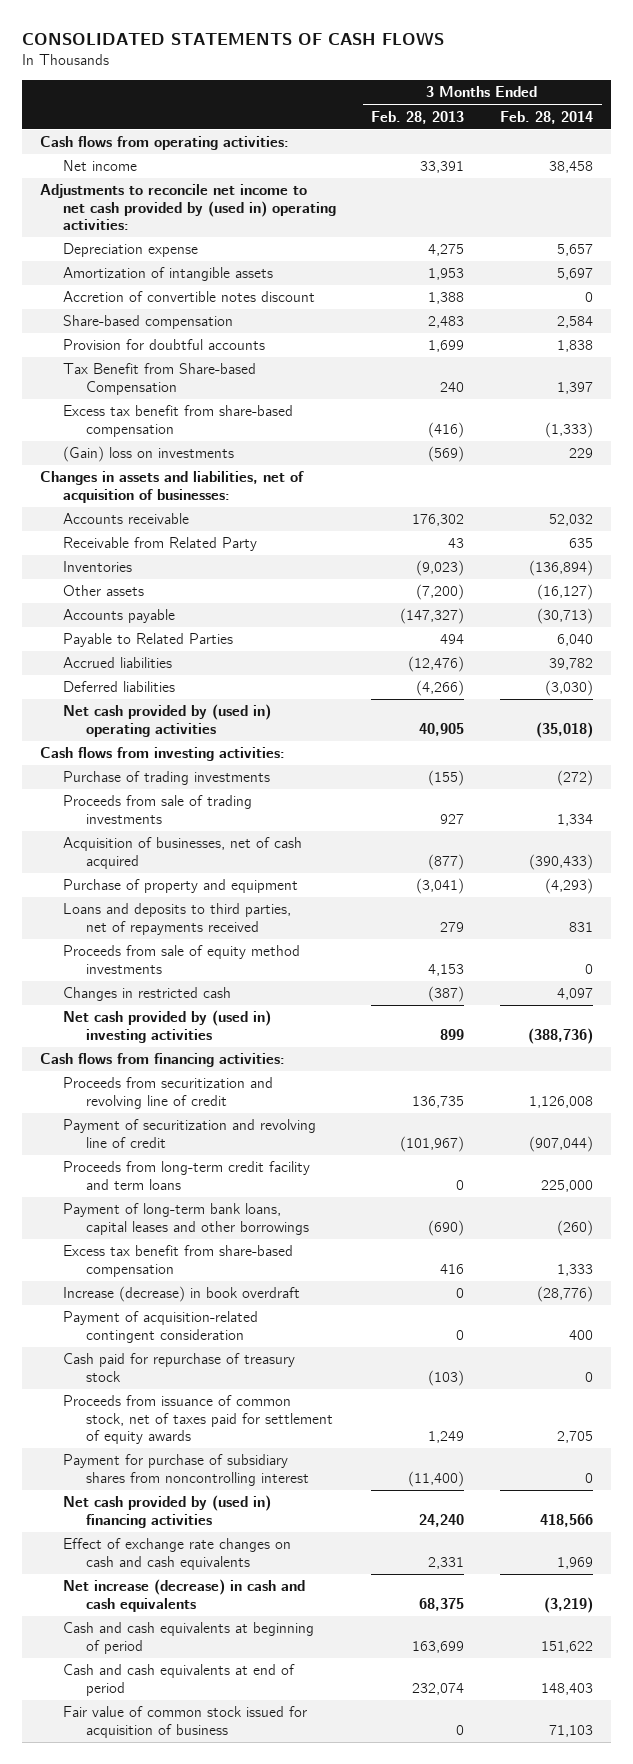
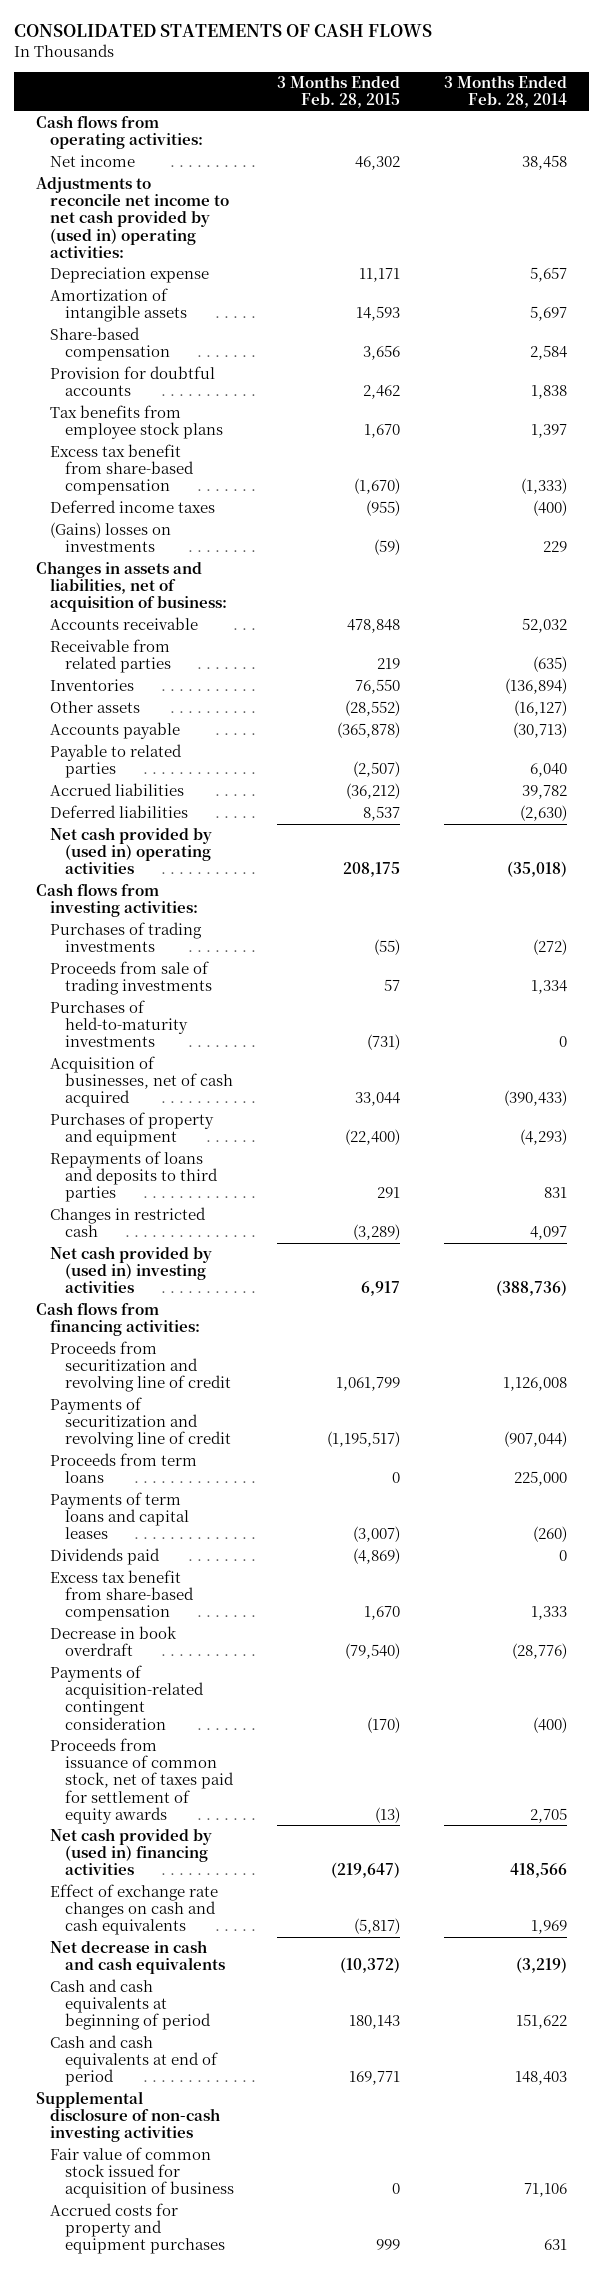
[371,110,465,124] Feb. 28, 2013 -> none
none -> [277,75,401,109] 3 Months Ended Feb. 28, 2015
[62,291,315,303] Accretion of convertible notes discount -> none
[62,363,256,395] Tax Benefit from Share-based Compensation -> [50,405,223,440] Tax benefits from employee stock plans
none -> [50,500,216,514] Deferred income taxes
[62,446,234,463] (Gain) loss on investments -> [50,522,172,553] (Gains) losses on investments
[40,471,305,503] Changes in assets and liabilities, net of acquisition of businesses: -> [35,561,228,613] Changes in assets and liabilities, net of acquisition of business:
[62,537,257,552] Receivable from Related Party -> [50,639,171,674] Receivable from related parties
[568,538,593,549] 635 -> [533,656,568,673] (635)
[62,633,233,648] Payable to Related Parties -> [50,744,183,779] Payable to related parties
[544,680,593,697] (3,030) -> [520,805,568,822] (2,630)
[62,771,270,786] Purchase of trading investments -> [50,922,203,953] Purchases of trading investments
none -> [50,1000,188,1048] Purchases of held-to-maturity investments
[62,945,300,974] Proceeds from sale of equity method investments -> none
[62,879,298,894] Purchase of property and equipment -> [50,1112,215,1147] Purchases of property and equipment
[62,903,291,935] Loans and deposits to third parties, net of repayments received -> [50,1151,218,1203] Repayments of loans and deposits to third parties
[62,1119,316,1148] Payment of securitization and revolving line of credit -> [50,1397,231,1449] Payments of securitization and revolving line of credit
[62,1161,310,1190] Proceeds from long-term credit facility and term loans -> [50,1453,198,1484] Proceeds from term loans
[62,1203,309,1235] Payment of long-term bank loans, capital leases and other borrowings -> [50,1492,189,1540] Payments of term loans and capital leases
none -> [50,1548,161,1566] Dividends paid
[62,1353,295,1382] Cash paid for repurchase of treasury stock -> none
[62,1286,300,1303] Increase (decrease) in book overdraft -> [50,1626,178,1657] Decrease in book overdraft
[62,1311,258,1343] Payment of acquisition-related contingent consideration -> [50,1665,204,1730] Payments of acquisition-related contingent consideration
[568,1329,593,1340] 400 -> [533,1716,568,1733] (400)
[62,1454,309,1486] Payment for purchase of subsidiary shares from noncontrolling interest -> none
[62,1579,305,1612] Net increase (decrease) in cash and cash equivalents -> [50,1940,225,1975] Net decrease in cash and cash equivalents
none -> [35,2091,221,2143] Supplemental disclosure of non-cash investing activities
[548,1724,593,1737] 71,103 -> [524,2183,568,2198] 71,106
none -> [50,2203,225,2255] Accrued costs for property and equipment purchases

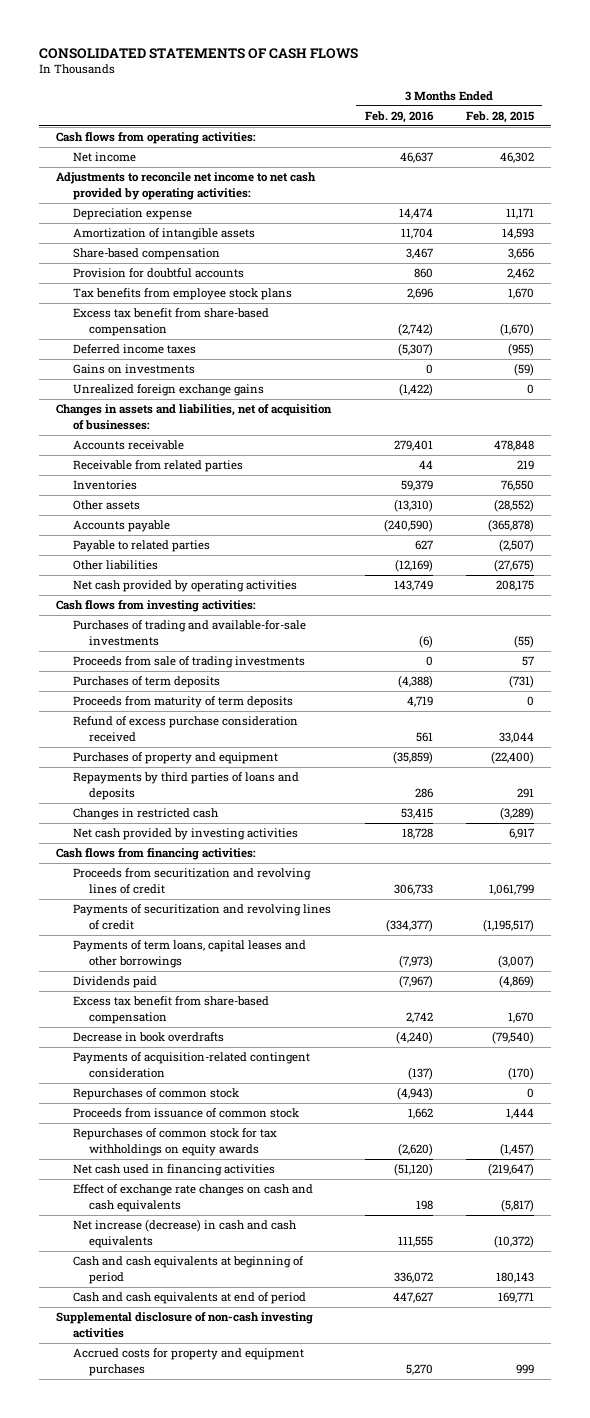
[444,75,568,109] 3 Months Ended Feb. 28, 2014 -> none
none -> [364,110,434,123] Feb. 29, 2016
[35,177,230,258] Adjustments to reconcile net income to net cash provided by (used in) operating activities: -> [56,172,317,200] Adjustments to reconcile net income to net cash provided by operating activities:
[50,522,172,553] (Gains) losses on investments -> [72,364,195,375] Gains on investments
none -> [72,384,264,397] Unrealized foreign exchange gains
[35,561,228,613] Changes in assets and liabilities, net of acquisition of business: -> [56,404,333,430] Changes in assets and liabilities, net of acquisition of businesses:
[50,805,189,819] Deferred liabilities -> none
[50,783,185,797] Accrued liabilities -> [72,560,158,571] Other liabilities
[346,783,401,800] (36,212) -> [494,559,535,573] (27,675)
[50,827,213,875] Net cash provided by (used in) operating activities -> [72,580,297,593] Net cash provided by operating activities
[50,922,203,953] Purchases of trading investments -> [72,620,306,646] Purchases of trading and available-for-sale investments
[50,1000,188,1048] Purchases of held-to-maturity investments -> [72,676,220,689] Purchases of term deposits
none -> [72,696,293,709] Proceeds from maturity of term deposits
[50,1056,233,1108] Acquisition of businesses, net of cash acquired -> [72,716,298,742] Refund of excess purchase consideration received
[50,1151,218,1203] Repayments of loans and deposits to third parties -> [72,772,299,800] Repayments by third parties of loans and deposits
[50,1246,213,1294] Net cash provided by (used in) investing activities -> [72,828,298,841] Net cash provided by investing activities
[50,1453,198,1484] Proceeds from term loans -> none
[50,1341,231,1393] Proceeds from securitization and revolving line of credit -> [72,868,311,894] Proceeds from securitization and revolving lines of credit
[50,1397,231,1449] Payments of securitization and revolving line of credit -> [72,904,331,930] Payments of securitization and revolving lines of credit
[50,1492,189,1540] Payments of term loans and capital leases -> [72,940,306,968] Payments of term loans, capital leases and other borrowings
[50,1626,178,1657] Decrease in book overdraft -> [72,1032,224,1043] Decrease in book overdrafts
none -> [72,1088,239,1101] Repurchases of common stock
[50,1738,234,1824] Proceeds from issuance of common stock, net of taxes paid for settlement of equity awards -> [72,1108,299,1119] Proceeds from issuance of common stock
[375,1806,401,1823] (13) -> [506,1108,535,1120] 1,444
none -> [72,1128,277,1156] Repurchases of common stock for tax withholdings on equity awards
[50,1828,213,1876] Net cash provided by (used in) financing activities -> [72,1164,275,1177] Net cash used in financing activities
[50,1940,225,1975] Net decrease in cash and cash equivalents -> [72,1219,297,1248] Net increase (decrease) in cash and cash equivalents
[50,2147,234,2199] Fair value of common stock issued for acquisition of business -> none

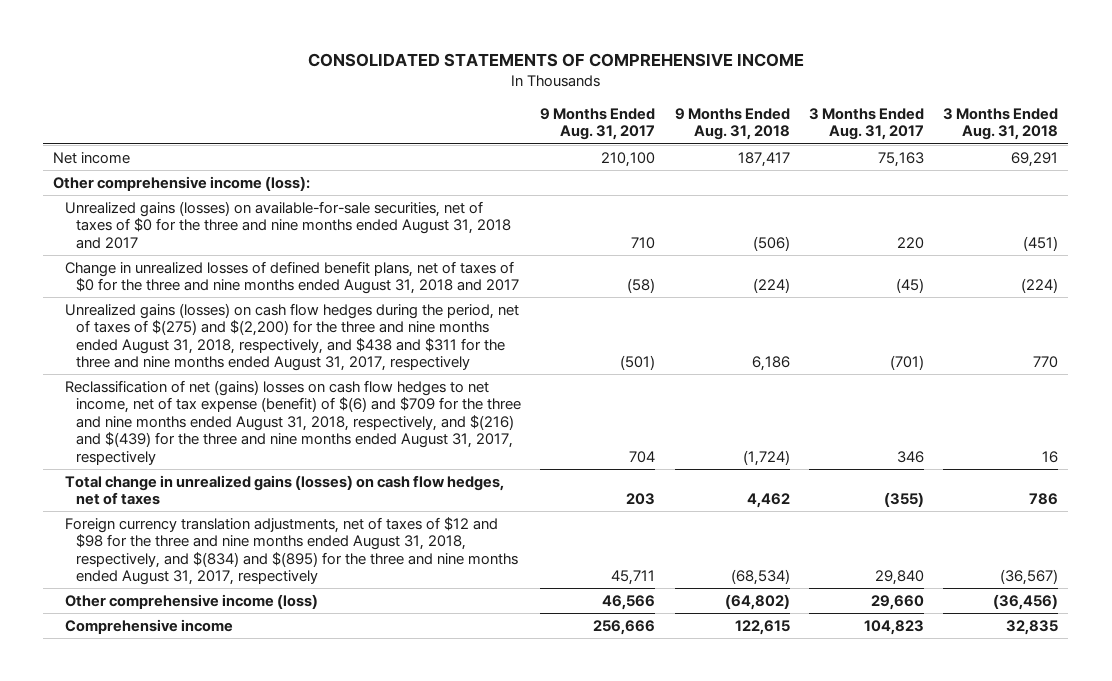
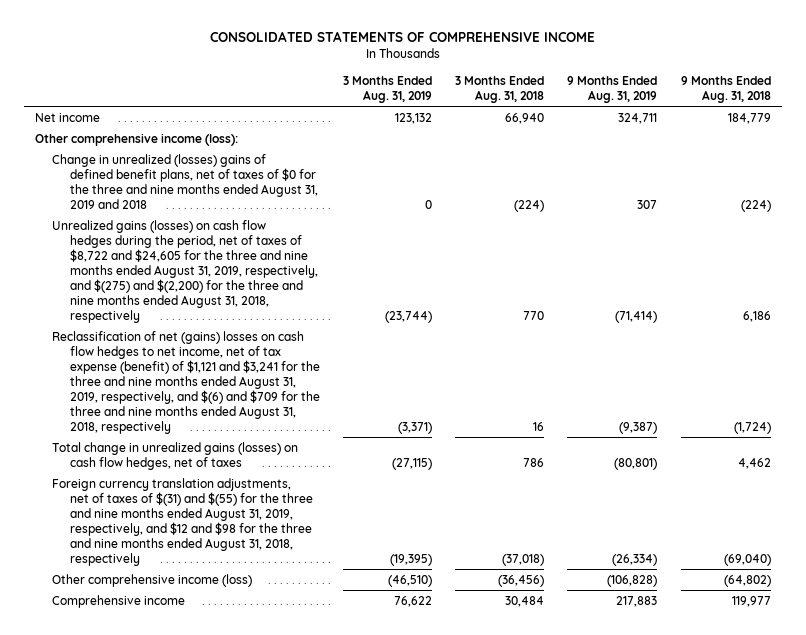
[540,107,656,141] 9 Months Ended Aug. 31, 2017 -> none
[809,107,925,141] 3 Months Ended Aug. 31, 2017 -> none
none -> [342,75,432,103] 3 Months Ended Aug. 31, 2019
none -> [567,75,658,103] 9 Months Ended Aug. 31, 2019
[737,151,790,167] 187,417 -> [727,112,771,124] 184,779
[1011,151,1059,167] 69,291 -> [505,112,545,124] 66,940
[64,200,512,249] Unrealized gains (losses) on available-for-sale securities, net of taxes of $0 for the three and nine months ended August 31, 2018 and 2017 -> none
[64,260,520,295] Change in unrealized losses of defined benefit plans, net of taxes of $0 for the three and nine months ended August 31, 2018 and 2017 -> [52,153,318,209] Change in unrealized (losses) gains of defined benefit plans, net of taxes of $0 for the three and nine months ended August 31, 2019 and 2018
[64,302,519,372] Unrealized gains (losses) on cash flow hedges during the period, net of taxes of $(275) and $(2,200) for the three and nine months ended August 31, 2018, respectively, and $438 and $311 for the three and nine months ended August 31, 2017, respectively -> [52,219,318,323] Unrealized gains (losses) on cash flow hedges during the period, net of taxes of $8,722 and $24,605 for the three and nine months ended August 31, 2019, respectively, and $(275) and $(2,200) for the three and nine months ended August 31, 2018, respectively
[64,379,522,465] Reclassification of net (gains) losses on cash flow hedges to net income, net of tax expense (benefit) of $(6) and $709 for the three and nine months ended August 31, 2018, respectively, and $(216) and $(439) for the three and nine months ended August 31, 2017, respectively -> [52,330,320,434] Reclassification of net (gains) losses on cash flow hedges to net income, net of tax expense (benefit) of $1,121 and $3,241 for the three and nine months ended August 31, 2019, respectively, and $(6) and $709 for the three and nine months ended August 31, 2018, respectively
[64,516,519,586] Foreign currency translation adjustments, net of taxes of $12 and $98 for the three and nine months ended August 31, 2018, respectively, and $(834) and $(895) for the three and nine months ended August 31, 2017, respectively -> [52,477,313,566] Foreign currency translation adjustments, net of taxes of $(31) and $(55) for the three and nine months ended August 31, 2019, respectively, and $12 and $98 for the three and nine months ended August 31, 2018, respectively
[730,569,790,586] (68,534) -> [723,553,771,566] (69,040)
[1000,569,1059,586] (36,567) -> [502,553,545,566] (37,018)
[734,619,790,635] 122,615 -> [731,595,771,607] 119,977
[1006,619,1059,635] 32,835 -> [505,595,545,607] 30,484

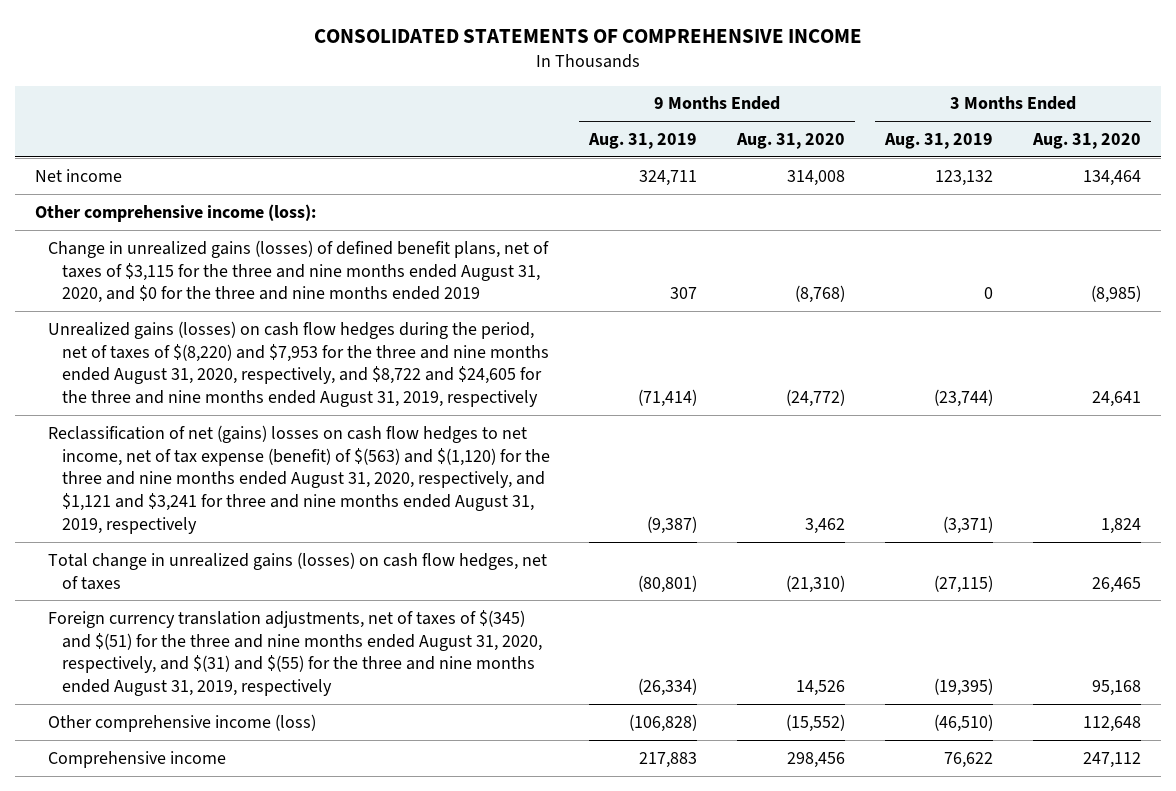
[455,75,545,103] 3 Months Ended Aug. 31, 2018 -> none
[680,75,771,103] 9 Months Ended Aug. 31, 2018 -> none
none -> [736,132,846,149] Aug. 31, 2020
none -> [1031,132,1141,149] Aug. 31, 2020
[52,153,318,209] Change in unrealized (losses) gains of defined benefit plans, net of taxes of $0 for the three and nine months ended August 31, 2019 and 2018 -> [48,239,550,304] Change in unrealized gains (losses) of defined benefit plans, net of taxes of $3,115 for the three and nine months ended August 31, 2020, and $0 for the three and nine months ended 2019
[52,219,318,323] Unrealized gains (losses) on cash flow hedges during the period, net of taxes of $8,722 and $24,605 for the three and nine months ended August 31, 2019, respectively, and $(275) and $(2,200) for the three and nine months ended August 31, 2018, respectively -> [48,320,549,407] Unrealized gains (losses) on cash flow hedges during the period, net of taxes of $(8,220) and $7,953 for the three and nine months ended August 31, 2020, respectively, and $8,722 and $24,605 for the three and nine months ended August 31, 2019, respectively
[52,330,320,434] Reclassification of net (gains) losses on cash flow hedges to net income, net of tax expense (benefit) of $1,121 and $3,241 for the three and nine months ended August 31, 2019, respectively, and $(6) and $709 for the three and nine months ended August 31, 2018, respectively -> [48,424,550,534] Reclassification of net (gains) losses on cash flow hedges to net income, net of tax expense (benefit) of $(563) and $(1,120) for the three and nine months ended August 31, 2020, respectively, and $1,121 and $3,241 for three and nine months ended August 31, 2019, respectively
[52,477,313,566] Foreign currency translation adjustments, net of taxes of $(31) and $(55) for the three and nine months ended August 31, 2019, respectively, and $12 and $98 for the three and nine months ended August 31, 2018, respectively -> [48,609,542,696] Foreign currency translation adjustments, net of taxes of $(345) and $(51) for the three and nine months ended August 31, 2020, respectively, and $(31) and $(55) for the three and nine months ended August 31, 2019, respectively

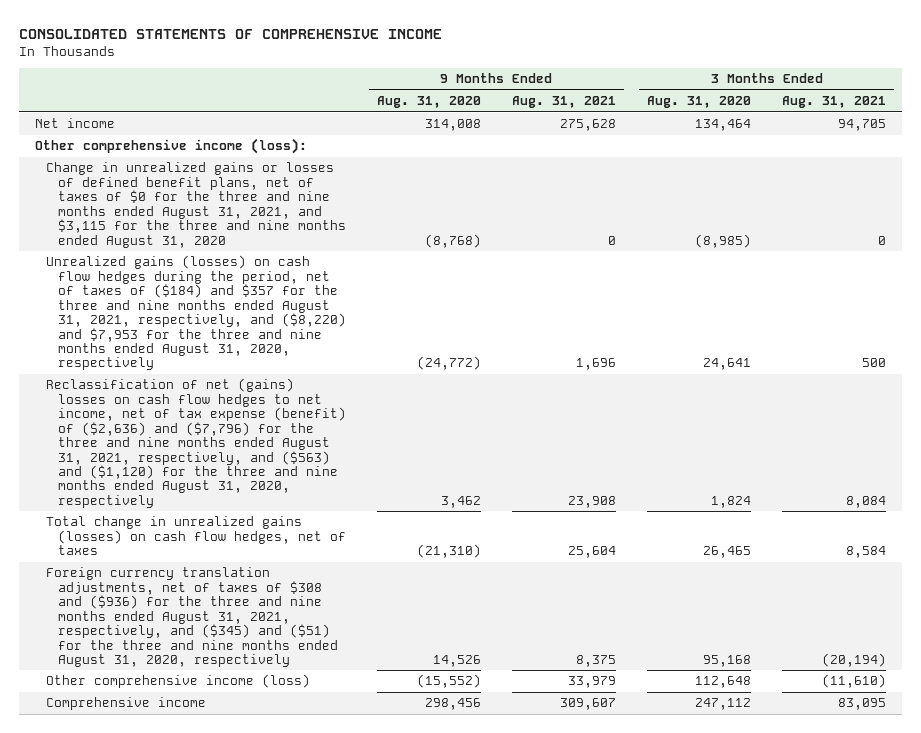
[588,132,698,149] Aug. 31, 2019 -> none
[883,132,993,149] Aug. 31, 2019 -> none
none -> [511,96,616,109] Aug. 31, 2021
none -> [782,96,887,109] Aug. 31, 2021
[48,239,550,304] Change in unrealized gains (losses) of defined benefit plans, net of taxes of $3,115 for the three and nine months ended August 31, 2020, and $0 for the three and nine months ended 2019 -> [46,162,346,248] Change in unrealized gains or losses of defined benefit plans, net of taxes of $0 for the three and nine months ended August 31, 2021, and $3,115 for the three and nine months ended August 31, 2020
[48,320,549,407] Unrealized gains (losses) on cash flow hedges during the period, net of taxes of $(8,220) and $7,953 for the three and nine months ended August 31, 2020, respectively, and $8,722 and $24,605 for the three and nine months ended August 31, 2019, respectively -> [46,255,346,371] Unrealized gains (losses) on cash flow hedges during the period, net of taxes of ($184) and $357 for the three and nine months ended August 31, 2021, respectively, and ($8,220) and $7,953 for the three and nine months ended August 31, 2020, respectively
[48,424,550,534] Reclassification of net (gains) losses on cash flow hedges to net income, net of tax expense (benefit) of $(563) and $(1,120) for the three and nine months ended August 31, 2020, respectively, and $1,121 and $3,241 for three and nine months ended August 31, 2019, respectively -> [46,378,346,508] Reclassification of net (gains) losses on cash flow hedges to net income, net of tax expense (benefit) of ($2,636) and ($7,796) for the three and nine months ended August 31, 2021, respectively, and ($563) and ($1,120) for the three and nine months ended August 31, 2020, respectively
[48,609,542,696] Foreign currency translation adjustments, net of taxes of $(345) and $(51) for the three and nine months ended August 31, 2020, respectively, and $(31) and $(55) for the three and nine months ended August 31, 2019, respectively -> [46,567,338,667] Foreign currency translation adjustments, net of taxes of $308 and ($936) for the three and nine months ended August 31, 2021, respectively, and ($345) and ($51) for the three and nine months ended August 31, 2020, respectively

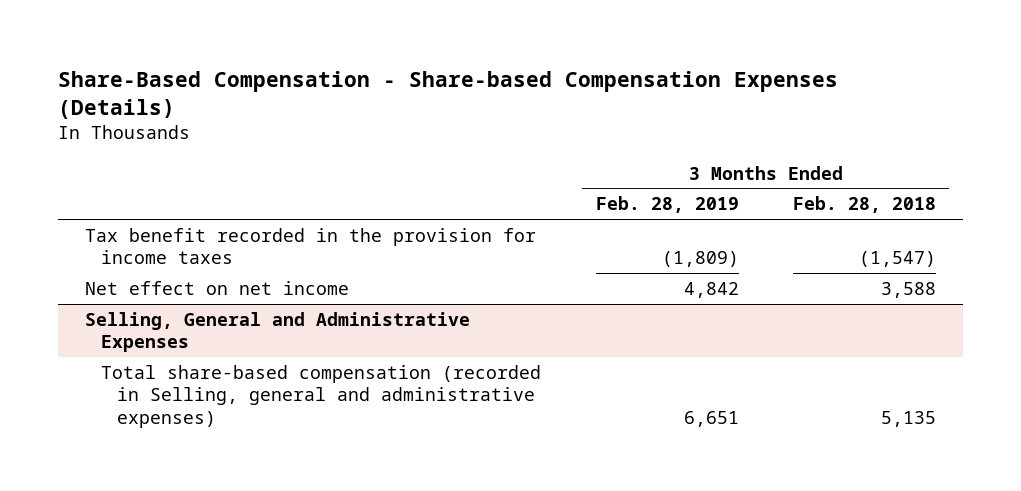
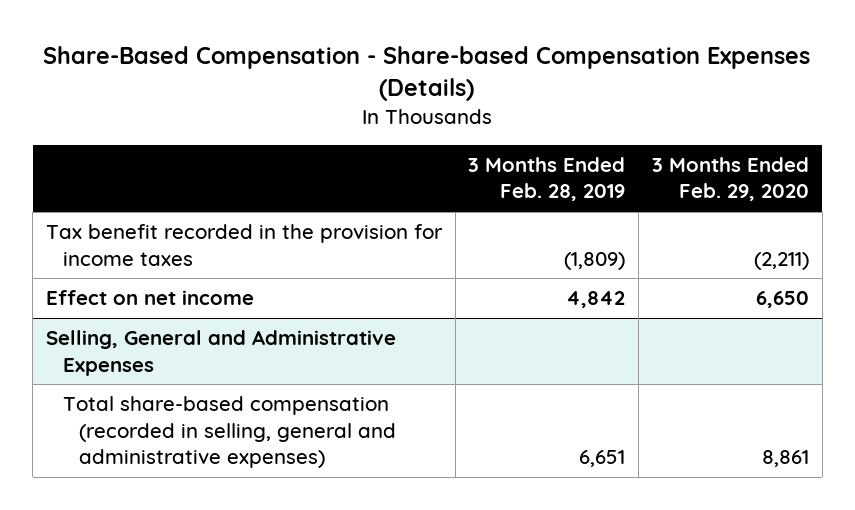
[792,196,936,214] Feb. 28, 2018 -> none
none -> [651,156,809,202] 3 Months Ended Feb. 29, 2020
[85,281,350,296] Net effect on net income -> [45,290,254,306] Effect on net income
[101,365,542,428] Total share-based compensation (recorded in Selling, general and administrative expenses) -> [62,396,397,469] Total share-based compensation (recorded in selling, general and administrative expenses)

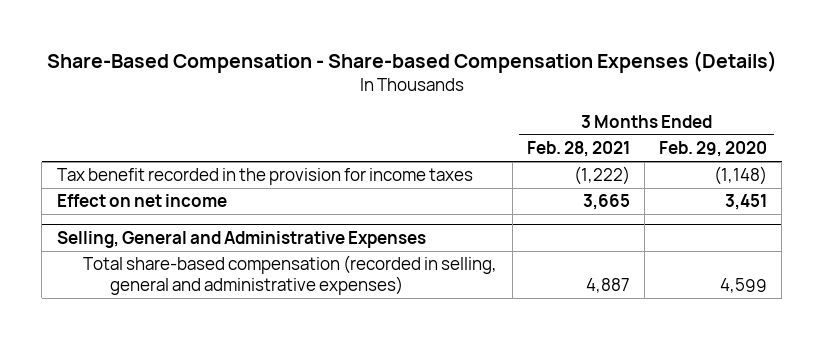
[468,156,626,202] 3 Months Ended Feb. 28, 2019 -> none
none -> [526,141,630,158] Feb. 28, 2021
[753,251,809,270] (2,211) -> [714,166,768,186] (1,148)
[755,291,809,309] 6,650 -> [725,194,768,211] 3,451
[761,450,809,468] 8,861 -> [720,278,768,294] 4,599

